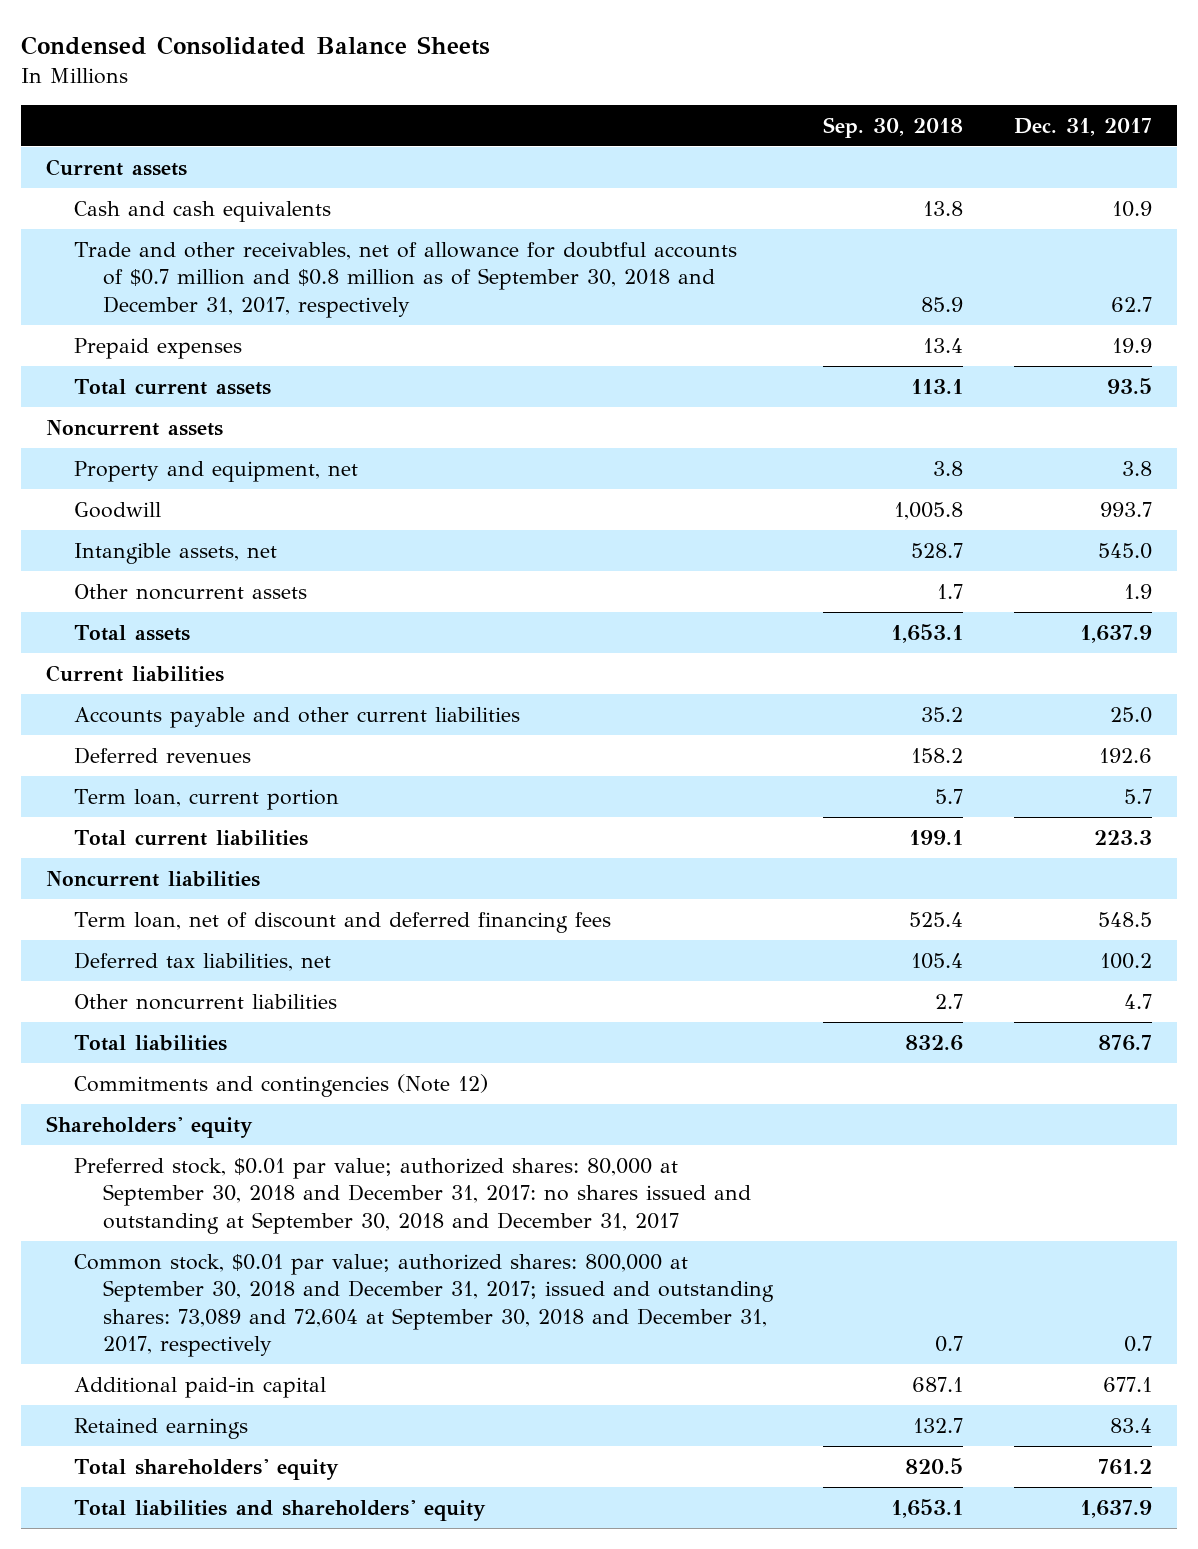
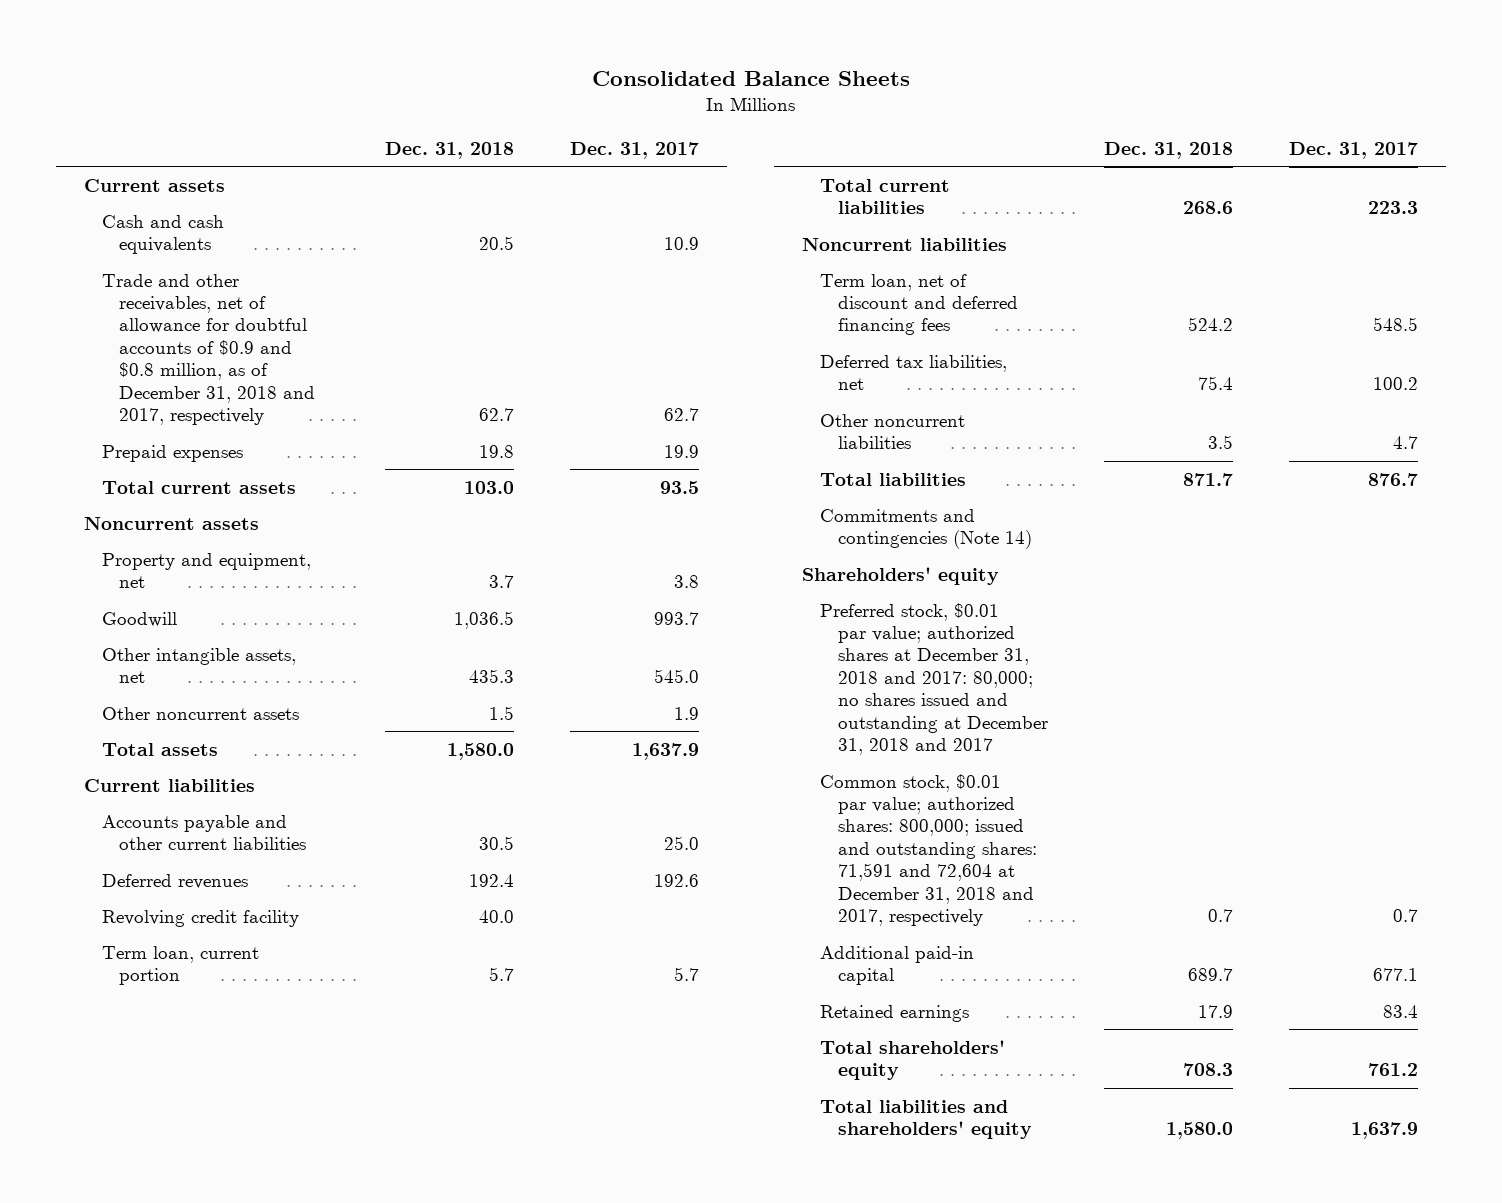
[20,36,490,56] Condensed Consolidated Balance Sheets -> [591,70,910,86] Consolidated Balance Sheets
[823,116,964,138] Sep. 30, 2018 -> none
none -> [385,141,515,159] Dec. 31, 2018
[74,241,738,318] Trade and other receivables, net of allowance for doubtful accounts of $0.7 million and $0.8 million as of September 30, 2018 and December 31, 2017, respectively -> [101,273,316,425] Trade and other receivables, net of allowance for doubtful accounts of $0.9 and $0.8 million, as of December 31, 2018 and 2017, respectively
[74,542,278,564] Intangible assets, net -> [101,647,296,684] Other intangible assets, net
none -> [101,909,299,927] Revolving credit facility
[74,1073,489,1097] Commitments and contingencies (Note 12) -> [820,508,1032,550] Commitments and contingencies (Note 14)
[74,1157,751,1234] Preferred stock, $0.01 par value; authorized shares: 80,000 at September 30, 2018 and December 31, 2017: no shares issued and outstanding at September 30, 2018 and December 31, 2017 -> [820,602,1048,755] Preferred stock, $0.01 par value; authorized shares at December 31, 2018 and 2017: 80,000; no shares issued and outstanding at December 31, 2018 and 2017
[74,1253,774,1358] Common stock, $0.01 par value; authorized shares: 800,000 at September 30, 2018 and December 31, 2017; issued and outstanding shares: 73,089 and 72,604 at September 30, 2018 and December 31, 2017, respectively -> [820,773,1037,926] Common stock, $0.01 par value; authorized shares: 800,000; issued and outstanding shares: 71,591 and 72,604 at December 31, 2018 and 2017, respectively

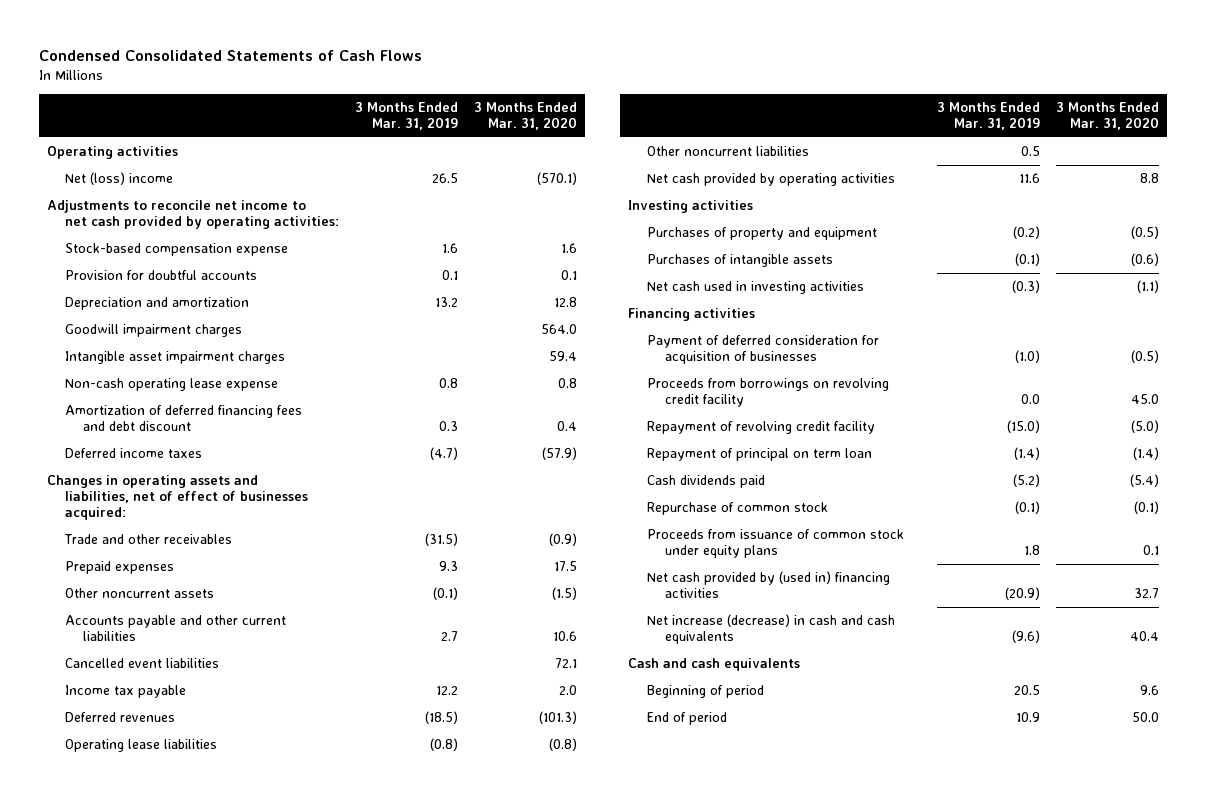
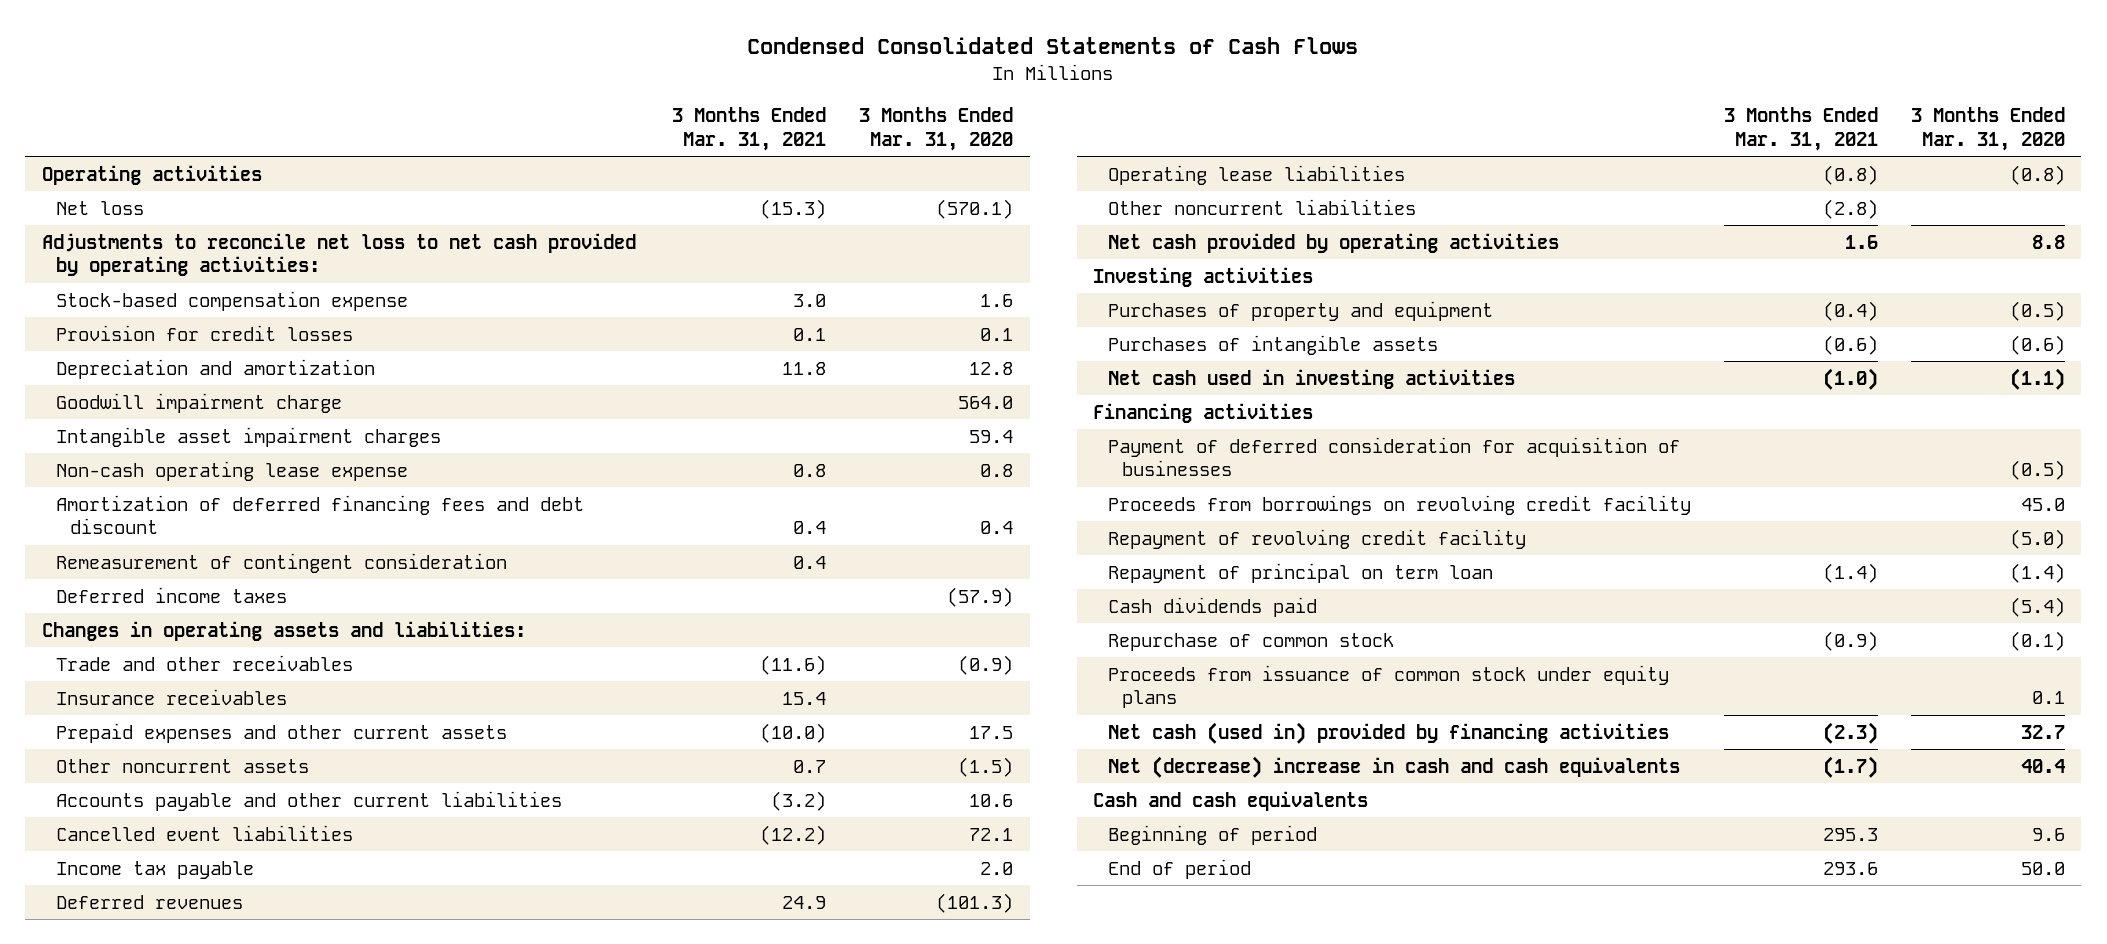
[355,101,459,131] 3 Months Ended Mar. 31, 2019 -> none
none -> [672,107,827,151] 3 Months Ended Mar. 31, 2021
[65,172,174,186] Net (loss) income -> [56,200,145,215] Net loss
[47,200,340,230] Adjustments to reconcile net income to net cash provided by operating activities: -> [41,232,636,277] Adjustments to reconcile net loss to net cash provided by operating activities:
[65,270,258,281] Provision for doubtful accounts -> none
none -> [56,324,354,341] Provision for credit losses
[65,324,243,338] Goodwill impairment charges -> [56,392,343,413] Goodwill impairment charge
none -> [56,552,508,573] Remeasurement of contingent consideration
[47,475,309,521] Changes in operating assets and liabilities, net of effect of businesses acquired: -> [41,620,526,641] Changes in operating assets and liabilities:
none -> [56,688,288,705] Insurance receivables
[65,561,175,575] Prepaid expenses -> [56,722,508,743] Prepaid expenses and other current assets
[646,571,890,599] Net cash provided by (used in) financing activities -> [1107,721,1669,744] Net cash (used in) provided by financing activities
[646,614,895,645] Net increase (decrease) in cash and cash equivalents -> [1107,755,1680,778] Net (decrease) increase in cash and cash equivalents

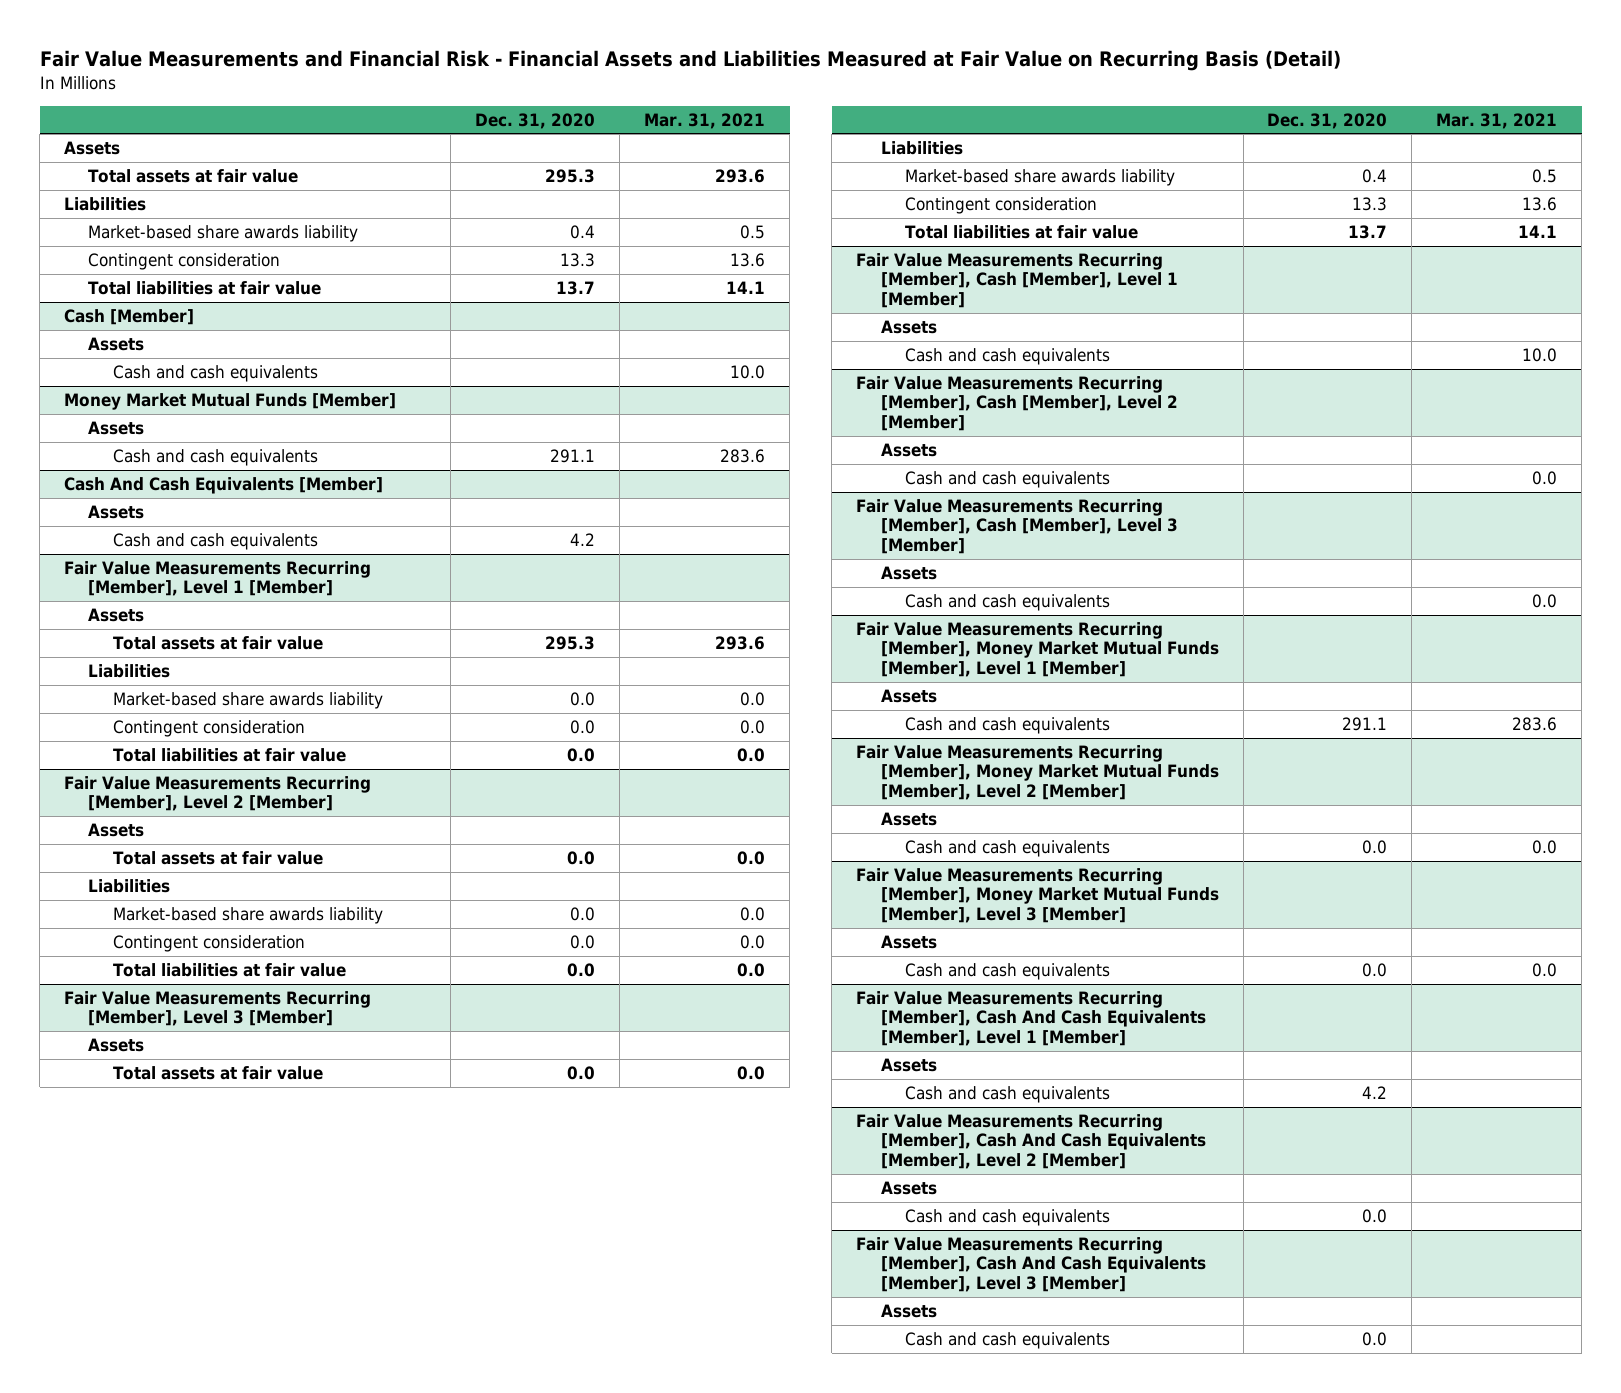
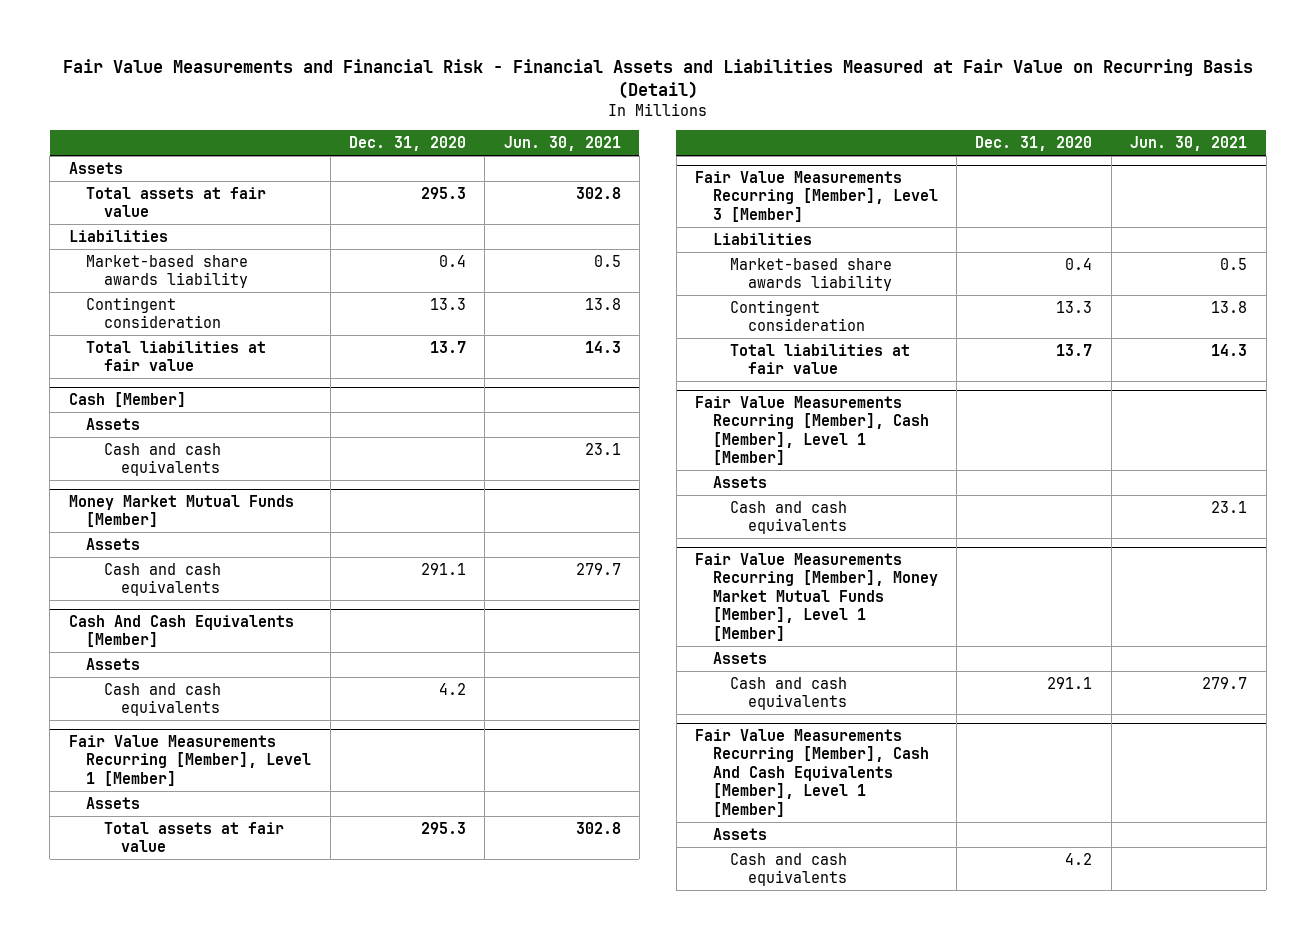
[644,112,766,129] Mar. 31, 2021 -> none
none -> [503,136,621,152] Jun. 30, 2021
[88,663,171,678] Liabilities -> none
[112,691,383,709] Market-based share awards liability -> none
[112,719,305,737] Contingent consideration -> none
[112,747,346,762] Total liabilities at fair value -> none
[64,775,372,812] Fair Value Measurements Recurring [Member], Level 2 [Member] -> none
[88,822,145,837] Assets -> none
[112,850,323,865] Total assets at fair value -> none
[88,878,171,893] Liabilities -> none
[112,906,383,924] Market-based share awards liability -> none
[112,934,305,952] Contingent consideration -> none
[112,962,346,977] Total liabilities at fair value -> none
[88,1037,145,1052] Assets -> none
[112,1065,323,1080] Total assets at fair value -> none
[856,375,1178,431] Fair Value Measurements Recurring [Member], Cash [Member], Level 2 [Member] -> none
[880,442,937,457] Assets -> none
[904,470,1110,488] Cash and cash equivalents -> none
[856,498,1178,554] Fair Value Measurements Recurring [Member], Cash [Member], Level 3 [Member] -> none
[880,565,937,580] Assets -> none
[904,593,1110,611] Cash and cash equivalents -> none
[856,744,1219,800] Fair Value Measurements Recurring [Member], Money Market Mutual Funds [Member], Level 2 [Member] -> none
[880,811,937,826] Assets -> none
[904,839,1110,857] Cash and cash equivalents -> none
[856,867,1219,923] Fair Value Measurements Recurring [Member], Money Market Mutual Funds [Member], Level 3 [Member] -> none
[880,934,937,949] Assets -> none
[904,962,1110,980] Cash and cash equivalents -> none
[856,1113,1206,1169] Fair Value Measurements Recurring [Member], Cash And Cash Equivalents [Member], Level 2 [Member] -> none
[880,1180,937,1195] Assets -> none
[904,1208,1110,1226] Cash and cash equivalents -> none
[856,1236,1206,1292] Fair Value Measurements Recurring [Member], Cash And Cash Equivalents [Member], Level 3 [Member] -> none
[880,1303,937,1318] Assets -> none
[904,1331,1110,1349] Cash and cash equivalents -> none

